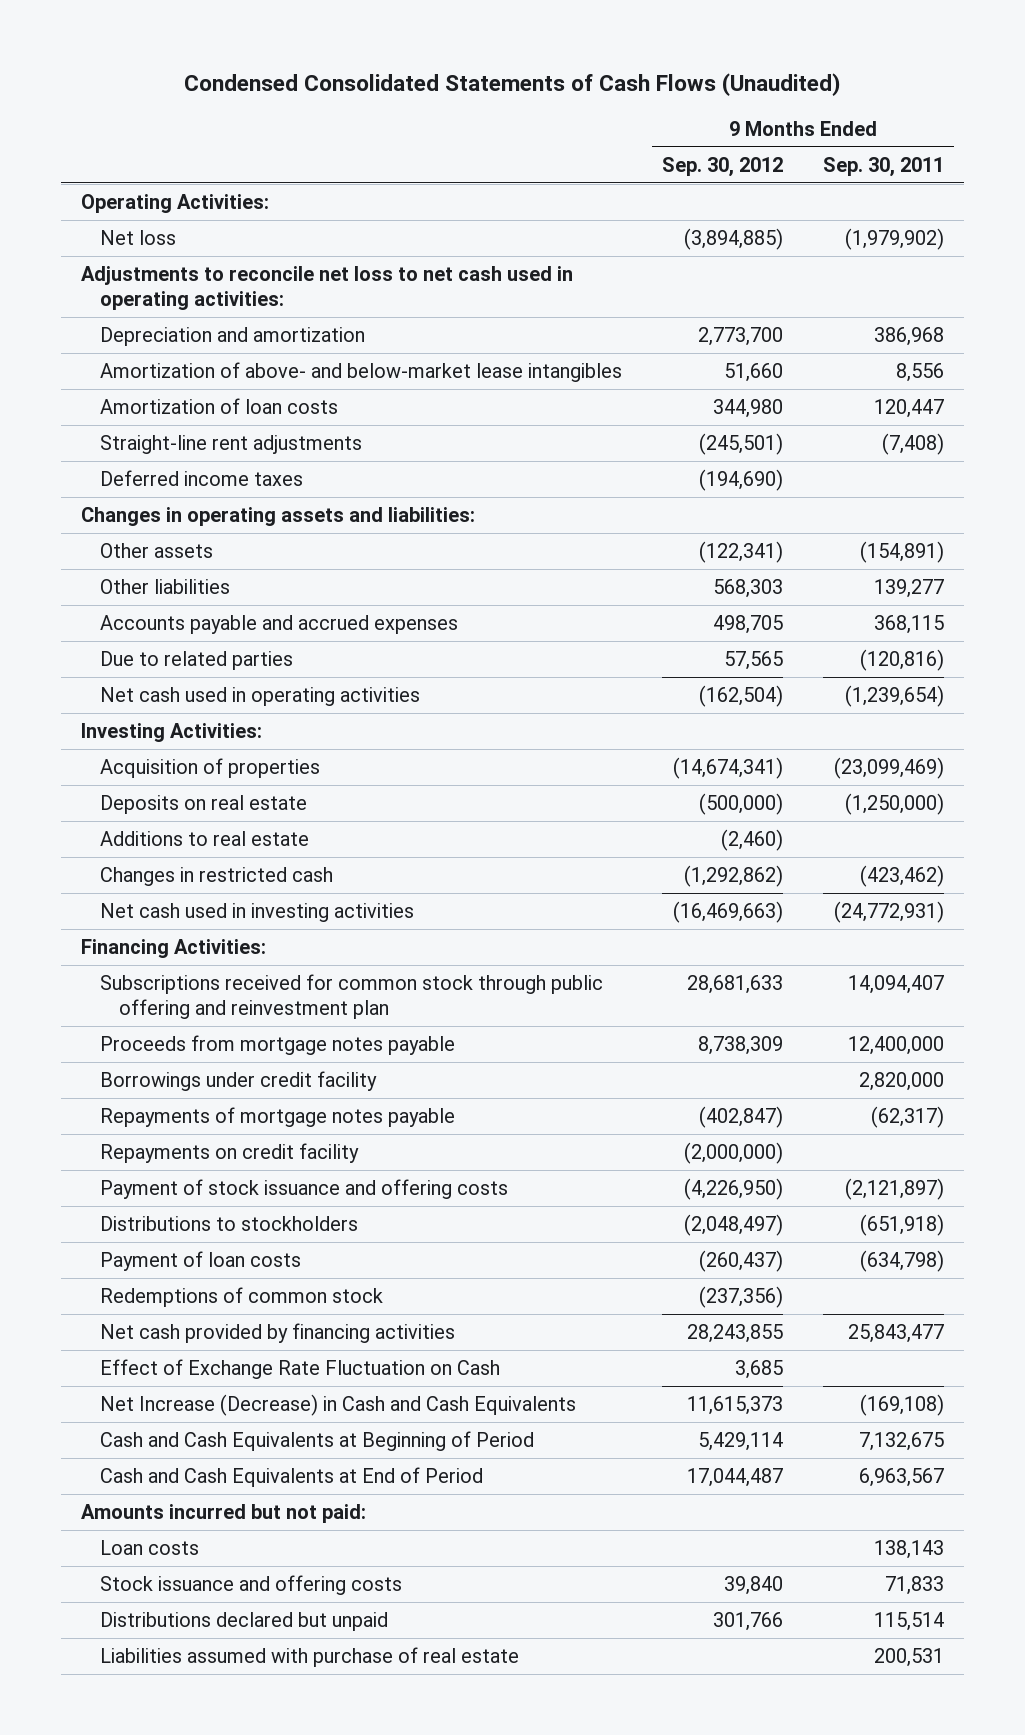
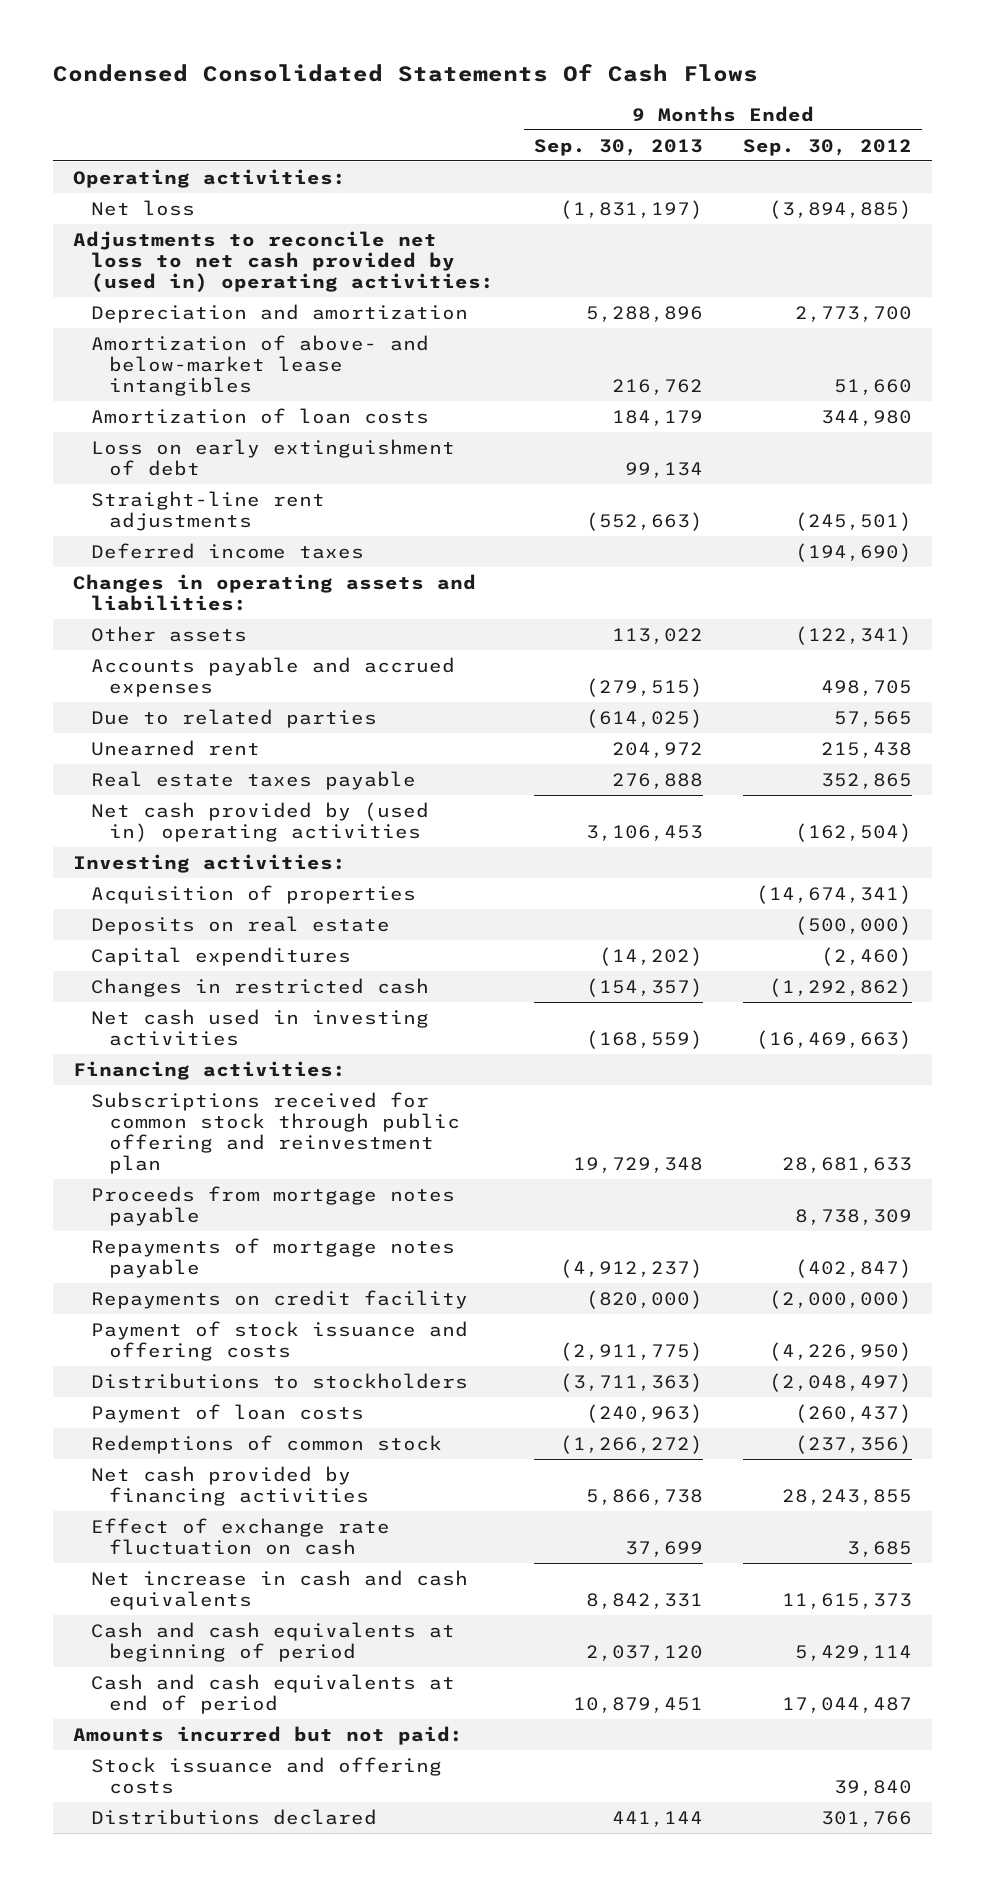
[184,73,841,97] Condensed Consolidated Statements of Cash Flows (Unaudited) -> [52,63,758,82] Condensed Consolidated Statements Of Cash Flows
[822,156,944,177] Sep. 30, 2011 -> none
none -> [534,138,704,156] Sep. 30, 2013
[80,193,269,213] Operating Activities: -> [72,168,346,188] Operating activities:
[80,265,573,311] Adjustments to reconcile net loss to net cash used in operating activities: -> [72,230,495,293] Adjustments to reconcile net loss to net cash provided by (used in) operating activities:
none -> [91,438,456,476] Loss on early extinguishment of debt
[99,578,230,594] Other liabilities -> none
none -> [91,739,261,756] Unearned rent
none -> [91,770,417,790] Real estate taxes payable
[99,686,420,706] Net cash used in operating activities -> [91,801,430,842] Net cash provided by (used in) operating activities
[80,722,262,742] Investing Activities: -> [72,853,346,873] Investing activities:
[99,830,309,846] Additions to real estate -> [91,946,352,966] Capital expenditures
[80,938,266,958] Financing Activities: -> [72,1060,346,1080] Financing activities:
[99,1070,377,1091] Borrowings under credit facility -> none
[99,1358,500,1379] Effect of Exchange Rate Fluctuation on Cash -> [91,1517,391,1555] Effect of exchange rate fluctuation on cash
[99,1393,576,1416] Net Increase (Decrease) in Cash and Cash Equivalents -> [91,1569,469,1610] Net increase in cash and cash equivalents
[99,1430,534,1451] Cash and Cash Equivalents at Beginning of Period -> [91,1621,456,1662] Cash and cash equivalents at beginning of period
[99,1466,483,1487] Cash and Cash Equivalents at End of Period -> [91,1673,456,1714] Cash and cash equivalents at end of period
[99,1539,199,1555] Loan costs -> none
[99,1646,519,1667] Liabilities assumed with purchase of real estate -> none
[99,1611,388,1631] Distributions declared but unpaid -> [91,1808,378,1825] Distributions declared

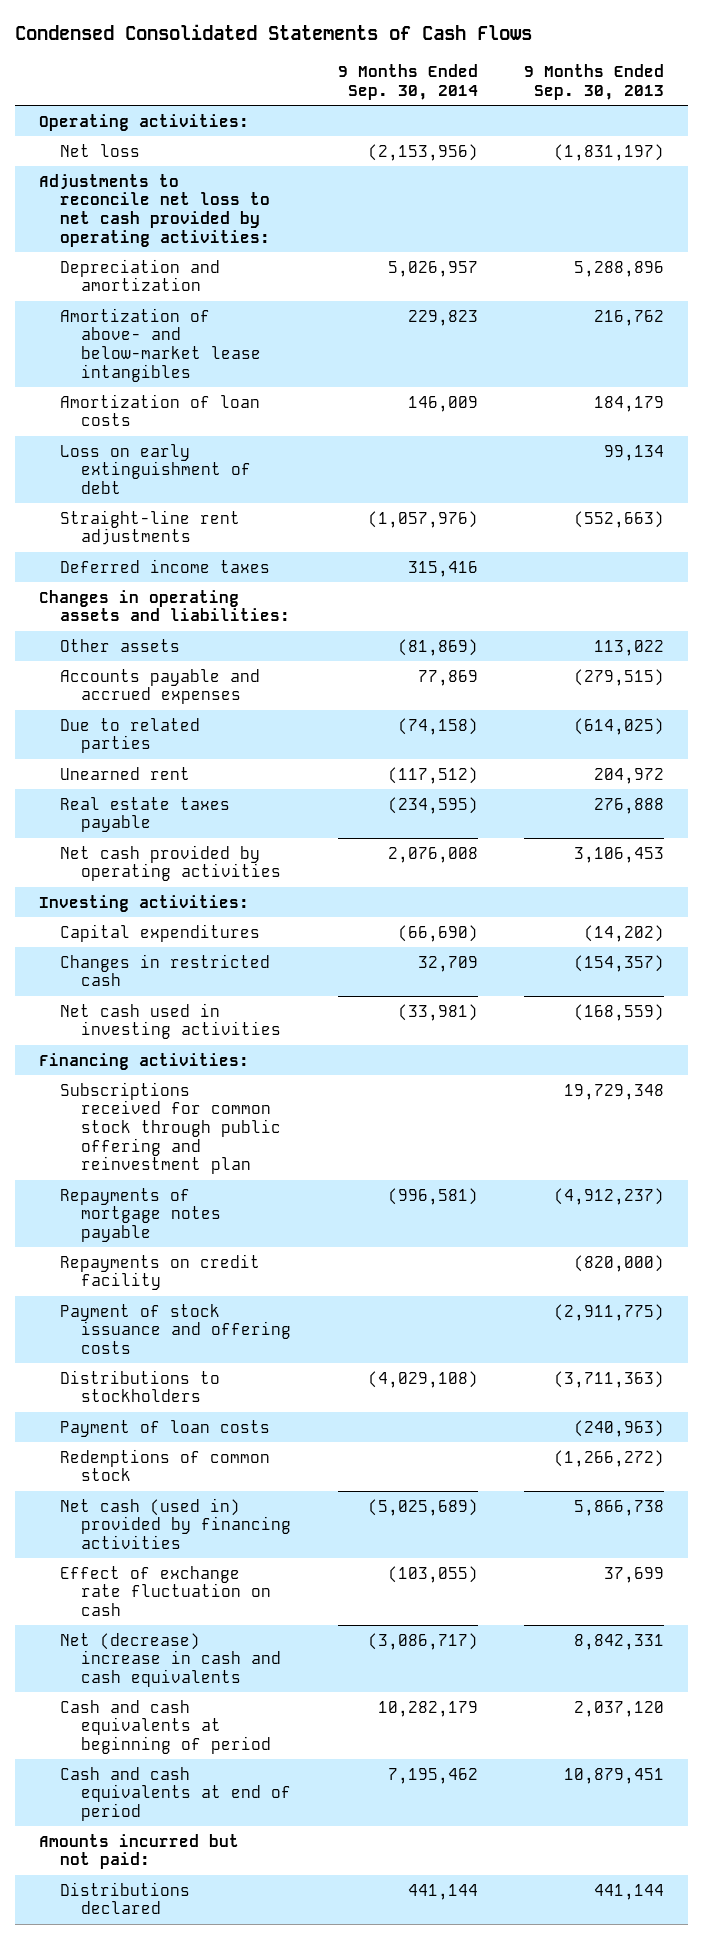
[52,63,758,82] Condensed Consolidated Statements Of Cash Flows -> [15,24,533,41] Condensed Consolidated Statements of Cash Flows
[743,138,913,156] Sep. 30, 2012 -> none
none -> [337,63,478,100] 9 Months Ended Sep. 30, 2014
[72,230,495,293] Adjustments to reconcile net loss to net cash provided by (used in) operating activities: -> [38,173,270,247] Adjustments to reconcile net loss to net cash provided by operating activities:
[91,801,430,842] Net cash provided by (used in) operating activities -> [59,844,282,882] Net cash provided by operating activities
[91,884,417,904] Acquisition of properties -> none
[91,915,391,935] Deposits on real estate -> none
[91,1185,456,1226] Proceeds from mortgage notes payable -> none
[91,1465,370,1506] Net cash provided by financing activities -> [59,1497,292,1549] Net cash (used in) provided by financing activities
[91,1569,469,1610] Net increase in cash and cash equivalents -> [59,1632,282,1687] Net (decrease) increase in cash and cash equivalents
[91,1756,443,1794] Stock issuance and offering costs -> none

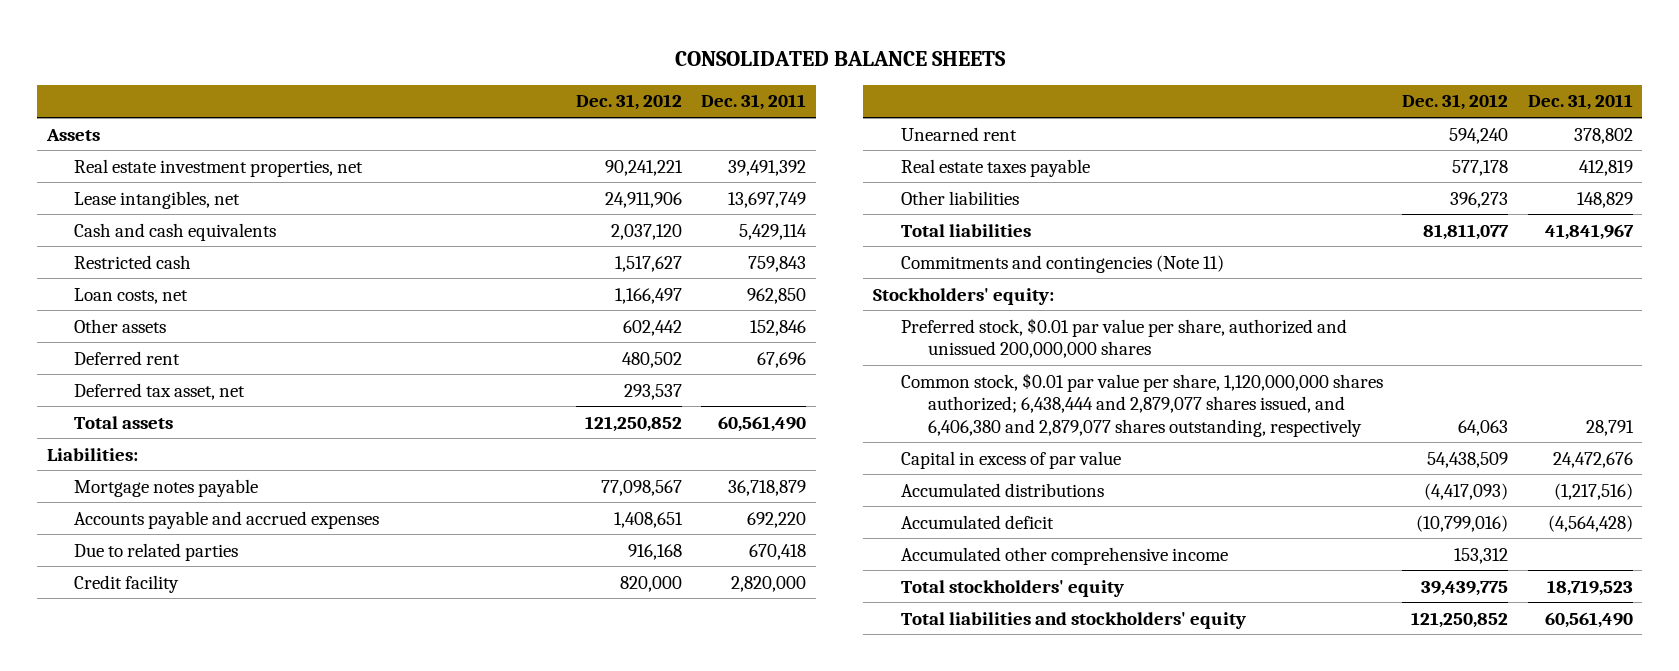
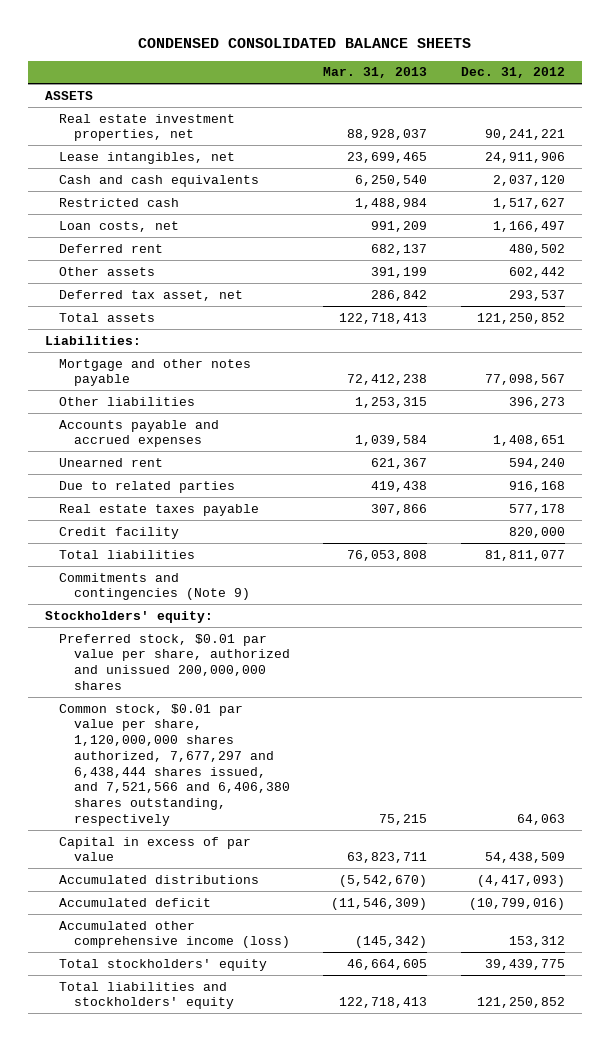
[674,51,1006,67] CONSOLIDATED BALANCE SHEETS -> [137,37,471,48] CONDENSED CONSOLIDATED BALANCE SHEETS
[701,94,807,111] Dec. 31, 2011 -> none
none -> [323,67,428,79] Mar. 31, 2013
[45,128,100,141] Assets -> [44,90,93,100] ASSETS
[74,318,167,333] Other assets -> [59,266,156,276] Other assets
[74,478,259,497] Mortgage notes payable -> [59,358,252,387] Mortgage and other notes payable
[900,190,1019,205] Other liabilities -> [59,396,196,406] Other liabilities
[74,542,239,561] Due to related parties -> [59,480,236,493] Due to related parties
[74,574,180,593] Credit facility -> [59,526,180,539] Credit facility
[900,254,1224,273] Commitments and contingencies (Note 11) -> [59,572,250,601] Commitments and contingencies (Note 9)
[900,372,1383,437] Common stock, $0.01 par value per share, 1,120,000,000 shares authorized; 6,438,444 and 2,879,077 shares issued, and 6,406,380 and 2,879,077 shares outstanding, respectively -> [59,703,290,826] Common stock, $0.01 par value per share, 1,120,000,000 shares authorized, 7,677,297 and 6,438,444 shares issued, and 7,521,566 and 6,406,380 shares outstanding, respectively
[900,546,1228,565] Accumulated other comprehensive income -> [59,920,290,949] Accumulated other comprehensive income (loss)

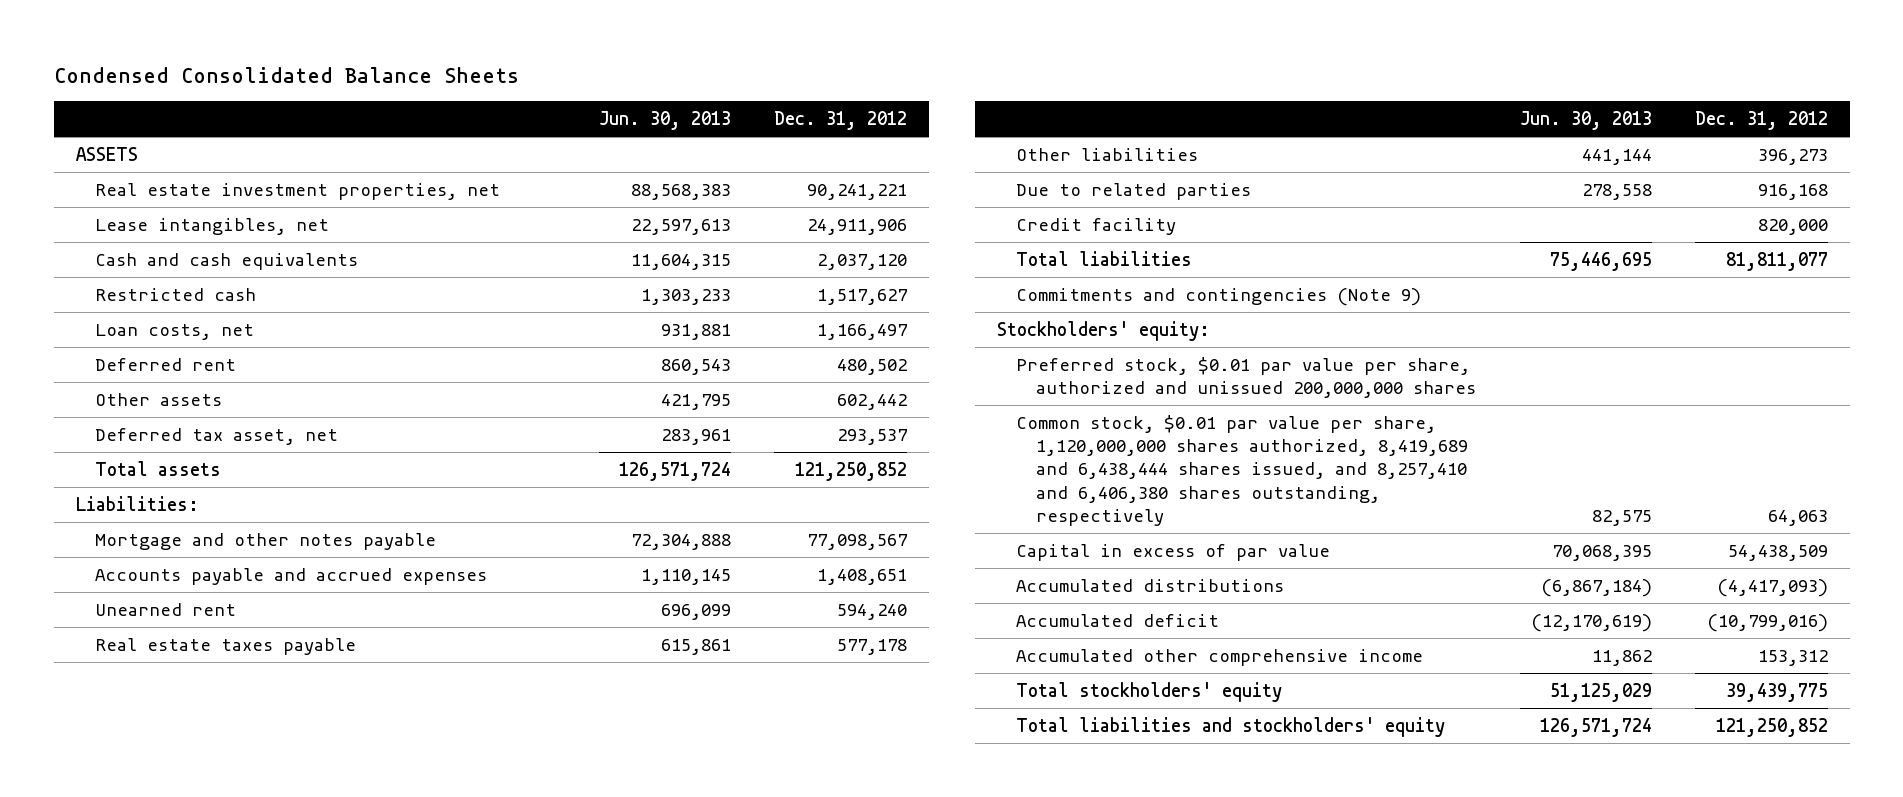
[137,37,471,48] CONDENSED CONSOLIDATED BALANCE SHEETS -> [53,66,519,83] Condensed Consolidated Balance Sheets
[323,67,428,79] Mar. 31, 2013 -> none
none -> [598,111,731,131] Jun. 30, 2013
[59,396,196,406] Other liabilities -> [1016,147,1199,161] Other liabilities
[59,480,236,493] Due to related parties -> [1016,182,1252,200] Due to related parties
[59,703,290,826] Common stock, $0.01 par value per share, 1,120,000,000 shares authorized, 7,677,297 and 6,438,444 shares issued, and 7,521,566 and 6,406,380 shares outstanding, respectively -> [1016,414,1469,526] Common stock, $0.01 par value per share, 1,120,000,000 shares authorized, 8,419,689 and 6,438,444 shares issued, and 8,257,410 and 6,406,380 shares outstanding, respectively
[59,920,290,949] Accumulated other comprehensive income (loss) -> [1016,648,1424,666] Accumulated other comprehensive income

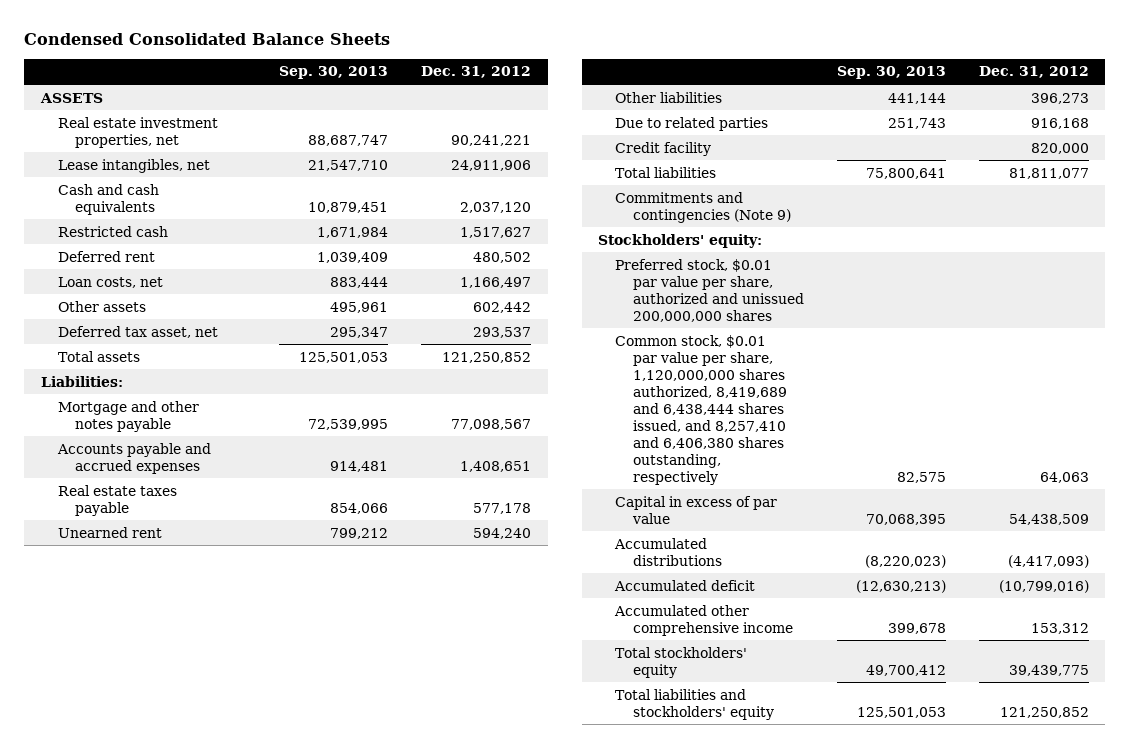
[598,111,731,131] Jun. 30, 2013 -> none
none -> [279,66,389,80] Sep. 30, 2013
[95,323,255,340] Loan costs, net -> [57,276,163,288] Loan costs, net
[95,602,237,616] Unearned rent -> [57,526,162,538] Unearned rent

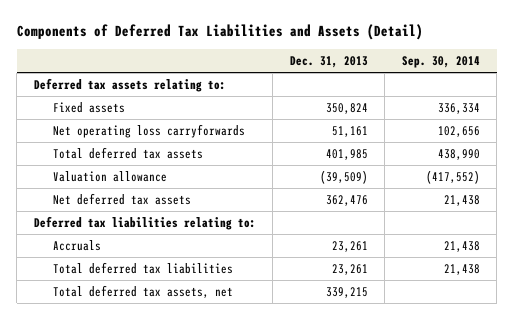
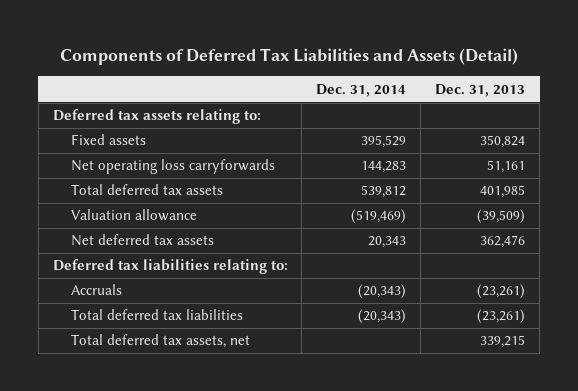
[401,55,480,68] Sep. 30, 2014 -> none
none -> [316,83,407,97] Dec. 31, 2014
[331,241,368,253] 23,261 -> [477,284,526,300] (23,261)
[331,264,368,276] 23,261 -> [477,309,526,325] (23,261)

